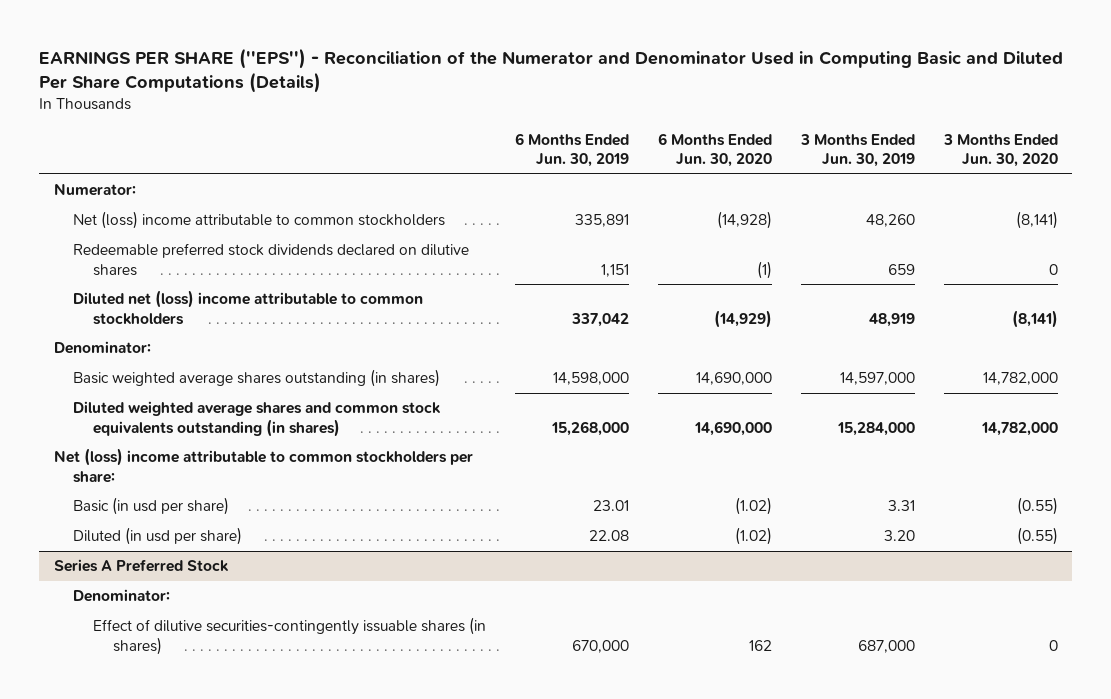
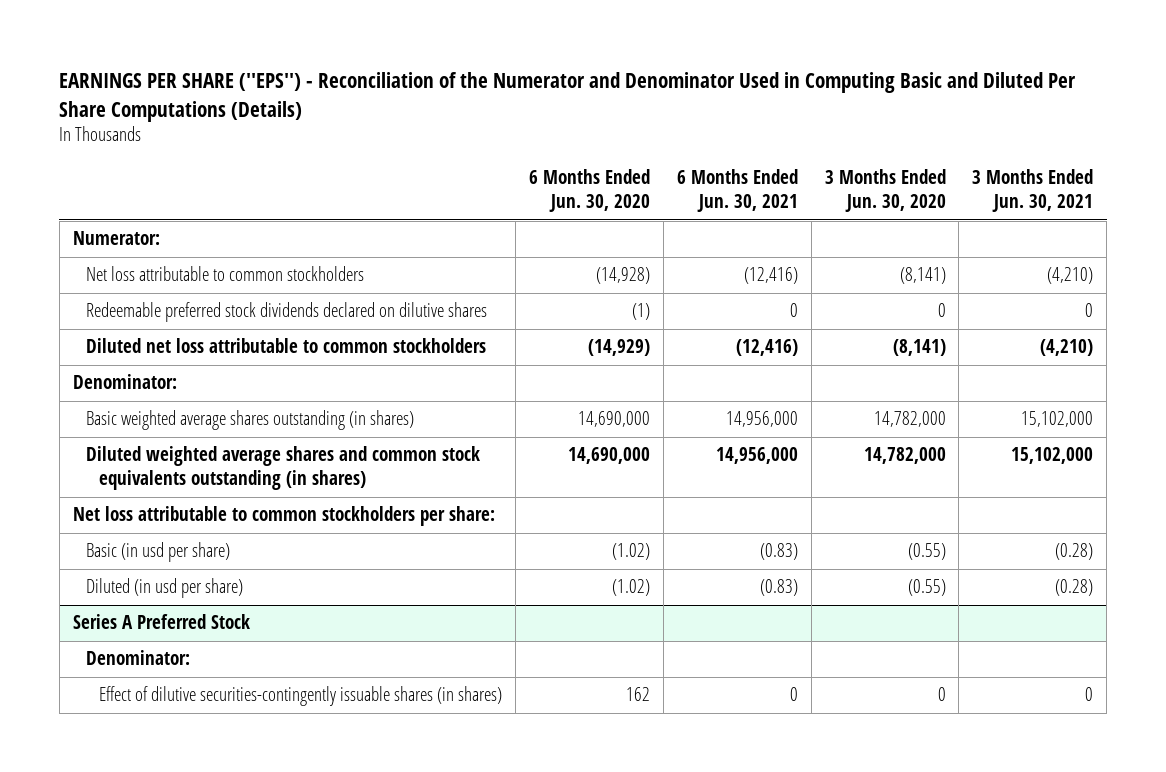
[514,132,629,168] 6 Months Ended Jun. 30, 2019 -> none
[799,133,915,168] 3 Months Ended Jun. 30, 2019 -> none
none -> [676,169,798,213] 6 Months Ended Jun. 30, 2021
none -> [972,169,1094,213] 3 Months Ended Jun. 30, 2021
[73,211,446,230] Net (loss) income attributable to common stockholders -> [85,266,364,282] Net loss attributable to common stockholders
[73,290,424,325] Diluted net (loss) income attributable to common stockholders -> [85,338,486,354] Diluted net loss attributable to common stockholders
[53,448,473,483] Net (loss) income attributable to common stockholders per share: -> [72,506,495,527] Net loss attributable to common stockholders per share:

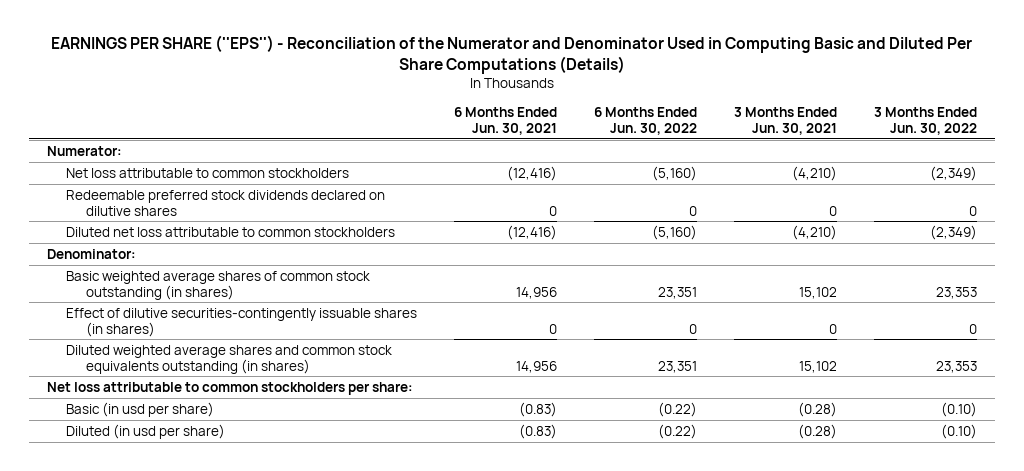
[528,169,650,213] 6 Months Ended Jun. 30, 2020 -> none
[824,169,946,213] 3 Months Ended Jun. 30, 2020 -> none
none -> [594,107,698,135] 6 Months Ended Jun. 30, 2022
none -> [873,107,977,135] 3 Months Ended Jun. 30, 2022
[85,410,414,431] Basic weighted average shares outstanding (in shares) -> [66,270,371,300] Basic weighted average shares of common stock outstanding (in shares)
[725,411,798,428] 14,956,000 -> [516,286,558,299] 14,956
[1021,411,1094,428] 15,102,000 -> [799,286,838,299] 15,102
none -> [66,307,418,337] Effect of dilutive securities-contingently issuable shares (in shares)
[715,447,798,465] 14,956,000 -> [516,360,558,373] 14,956
[1011,447,1094,465] 15,102,000 -> [799,360,838,373] 15,102
[72,614,250,630] Series A Preferred Stock -> none
[85,650,190,666] Denominator: -> none
[98,686,502,707] Effect of dilutive securities-contingently issuable shares (in shares) -> none

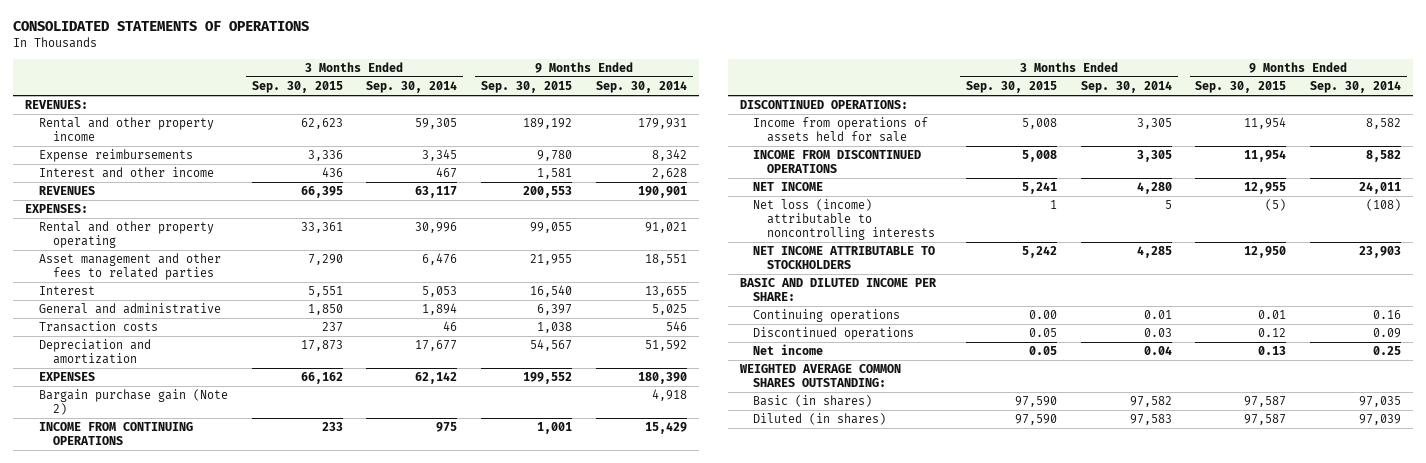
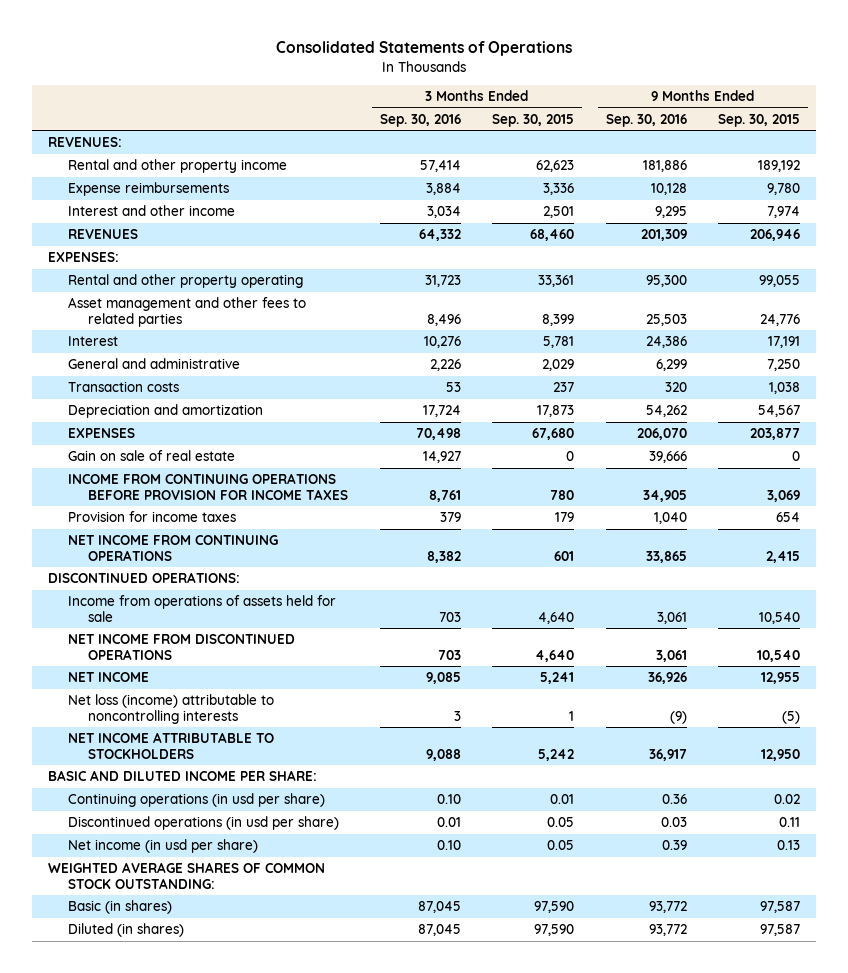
[13,21,310,32] CONSOLIDATED STATEMENTS OF OPERATIONS -> [276,41,573,57] Consolidated Statements of Operations
[366,81,458,94] Sep. 30, 2014 -> none
[595,81,687,94] Sep. 30, 2014 -> none
none -> [379,113,461,127] Sep. 30, 2016
none -> [605,113,687,127] Sep. 30, 2016
[321,167,343,178] 436 -> [543,206,575,219] 2,501
[537,168,573,180] 1,581 -> [767,206,801,219] 7,974
[300,186,343,199] 66,395 -> [530,229,575,242] 68,460
[523,186,573,199] 200,553 -> [750,229,801,242] 206,946
[307,254,343,266] 7,290 -> [542,313,575,326] 8,399
[530,254,573,266] 21,955 -> [760,313,801,326] 24,776
[307,286,343,298] 5,551 -> [543,336,575,349] 5,781
[530,285,573,298] 16,540 -> [768,336,801,349] 17,191
[307,304,343,316] 1,850 -> [542,359,575,372] 2,029
[537,304,573,316] 6,397 -> [767,359,801,372] 7,250
[38,389,228,415] Bargain purchase gain (Note 2) -> none
[300,372,343,385] 66,162 -> [532,428,575,441] 67,680
[523,372,573,385] 199,552 -> [750,428,801,441] 203,877
none -> [68,450,236,462] Gain on sale of real estate
[38,422,193,445] INCOME FROM CONTINUING OPERATIONS -> [68,473,349,500] INCOME FROM CONTINUING OPERATIONS BEFORE PROVISION FOR INCOME TAXES
[321,422,343,432] 233 -> [550,489,575,500] 780
[537,422,573,435] 1,001 -> [767,489,801,502] 3,069
none -> [68,511,237,523] Provision for income taxes
none -> [68,535,279,561] NET INCOME FROM CONTINUING OPERATIONS
[1021,118,1057,130] 5,008 -> [538,611,575,624] 4,640
[1244,117,1287,130] 11,954 -> [759,611,801,624] 10,540
[753,150,922,173] INCOME FROM DISCONTINUED OPERATIONS -> [68,634,296,660] NET INCOME FROM DISCONTINUED OPERATIONS
[1021,150,1057,163] 5,008 -> [535,649,575,662] 4,640
[1244,150,1287,163] 11,954 -> [757,649,801,662] 10,540
[753,309,901,323] Continuing operations -> [68,793,326,808] Continuing operations (in usd per share)
[1028,310,1057,320] 0.00 -> [550,794,575,805] 0.01
[1258,310,1287,320] 0.01 -> [774,794,801,805] 0.02
[753,327,915,341] Discontinued operations -> [68,816,340,831] Discontinued operations (in usd per share)
[1258,328,1287,338] 0.12 -> [779,817,801,828] 0.11
[753,344,824,356] Net income -> [68,839,259,854] Net income (in usd per share)
[738,364,901,387] WEIGHTED AVERAGE COMMON SHARES OUTSTANDING: -> [47,862,325,889] WEIGHTED AVERAGE SHARES OF COMMON STOCK OUTSTANDING:

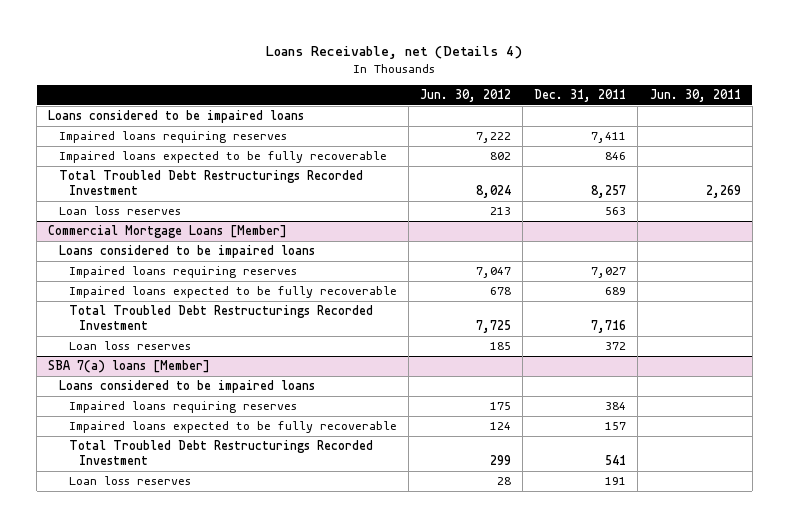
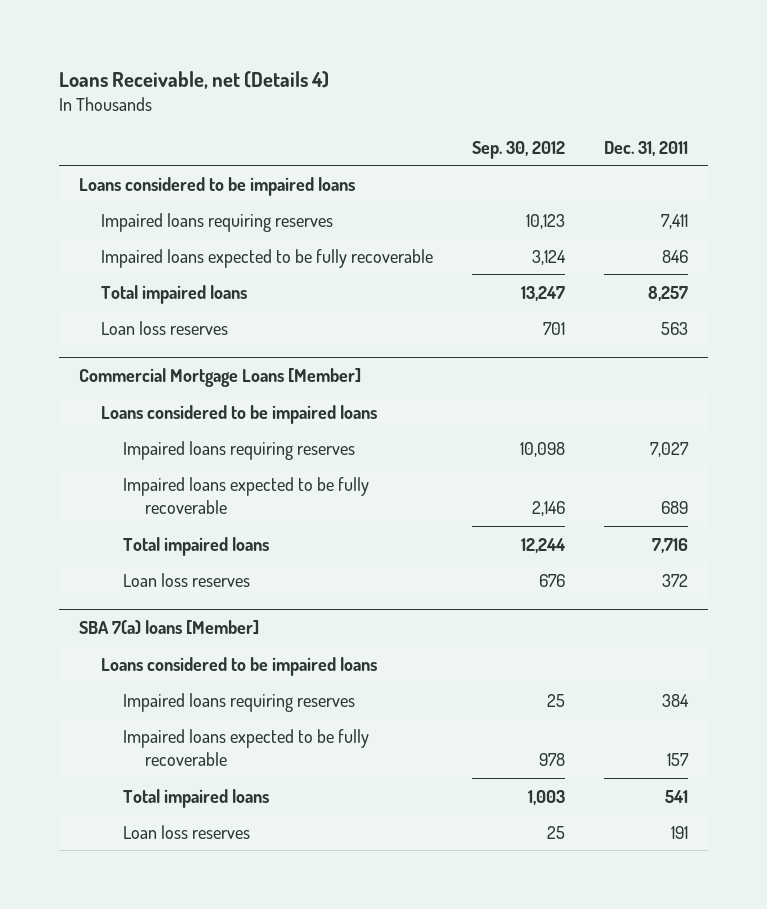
[420,89,512,103] Jun. 30, 2012 -> none
[649,89,741,103] Jun. 30, 2011 -> none
none -> [472,140,566,159] Sep. 30, 2012
[58,170,363,196] Total Troubled Debt Restructurings Recorded Investment -> [100,284,247,304] Total impaired loans
[68,305,373,331] Total Troubled Debt Restructurings Recorded Investment -> [123,536,270,556] Total impaired loans
[68,440,373,466] Total Troubled Debt Restructurings Recorded Investment -> [123,788,270,808] Total impaired loans

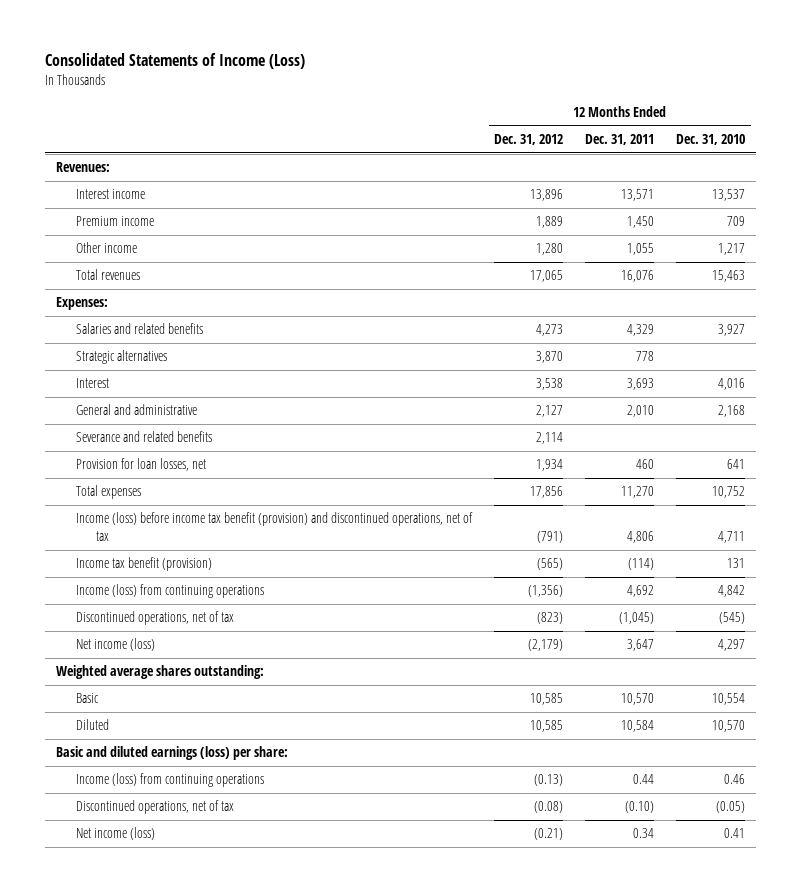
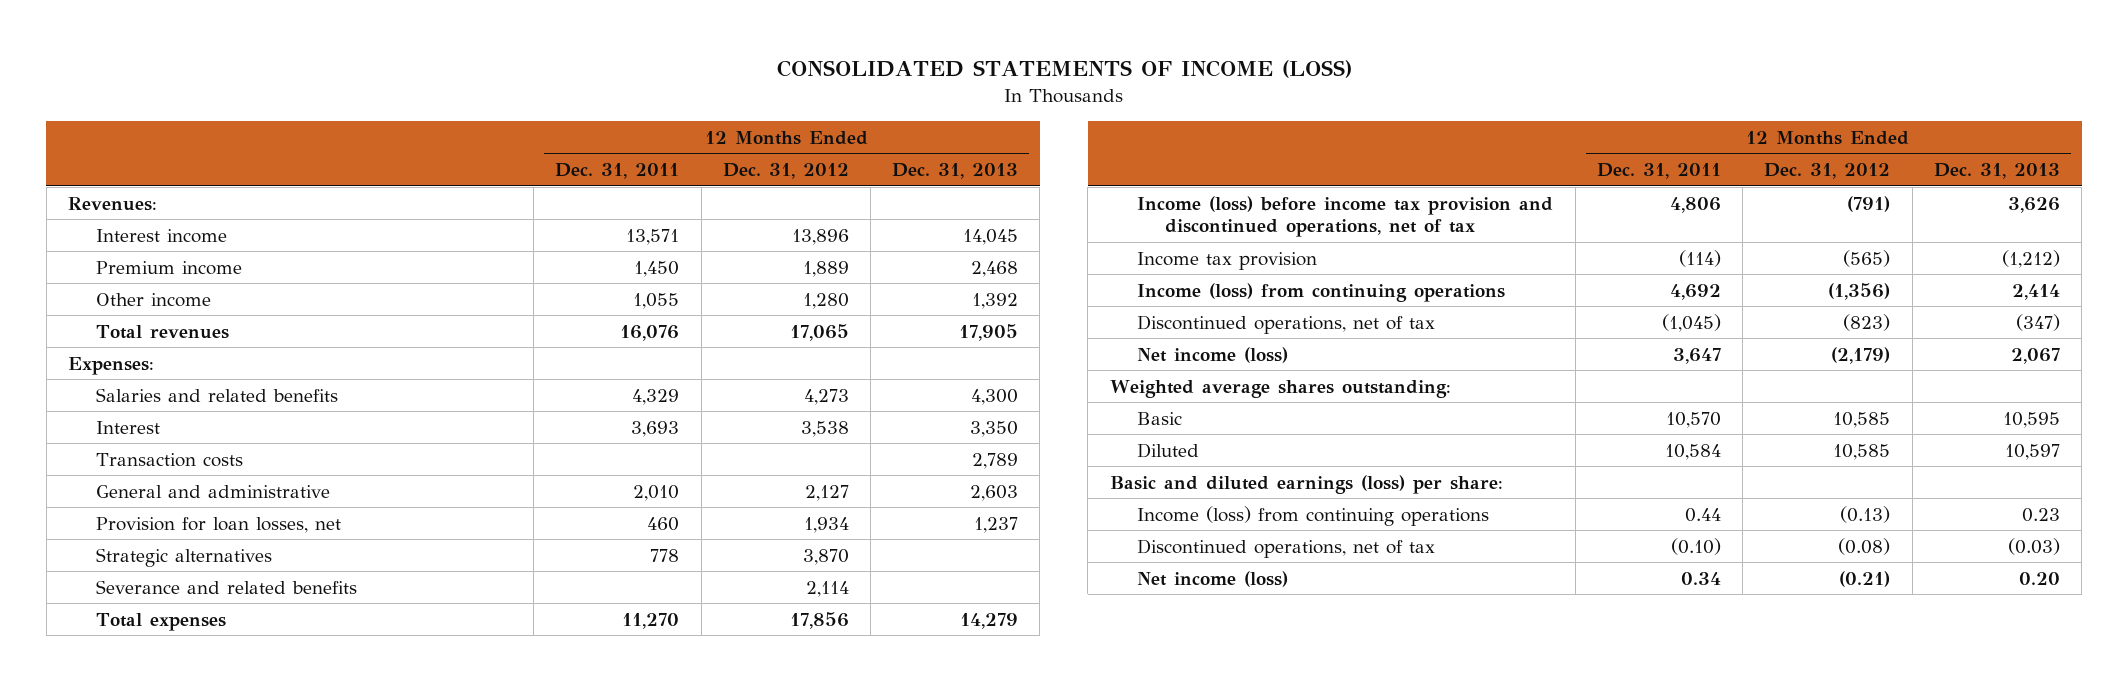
[44,53,305,70] Consolidated Statements of Income (Loss) -> [776,60,1352,79] CONSOLIDATED STATEMENTS OF INCOME (LOSS)
[676,134,746,146] Dec. 31, 2010 -> none
none -> [892,163,1019,180] Dec. 31, 2013
none -> [95,452,243,467] Transaction costs
[76,350,168,365] Strategic alternatives -> [95,547,272,567] Strategic alternatives
[76,431,213,443] Severance and related benefits -> [95,579,357,594] Severance and related benefits
[76,512,474,542] Income (loss) before income tax benefit (provision) and discontinued operations, net of tax -> [1137,195,1554,238] Income (loss) before income tax provision and discontinued operations, net of tax
[76,557,213,572] Income tax benefit (provision) -> [1137,251,1318,270] Income tax provision

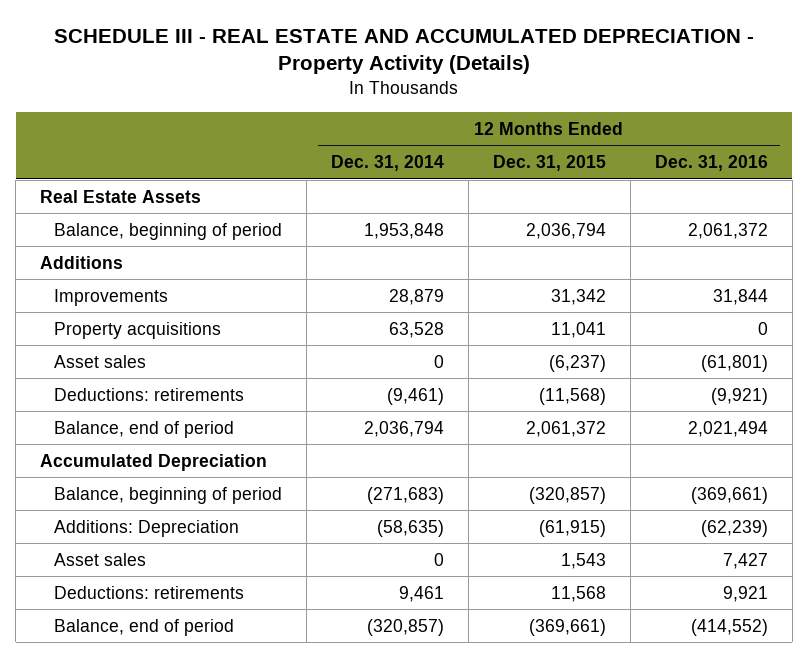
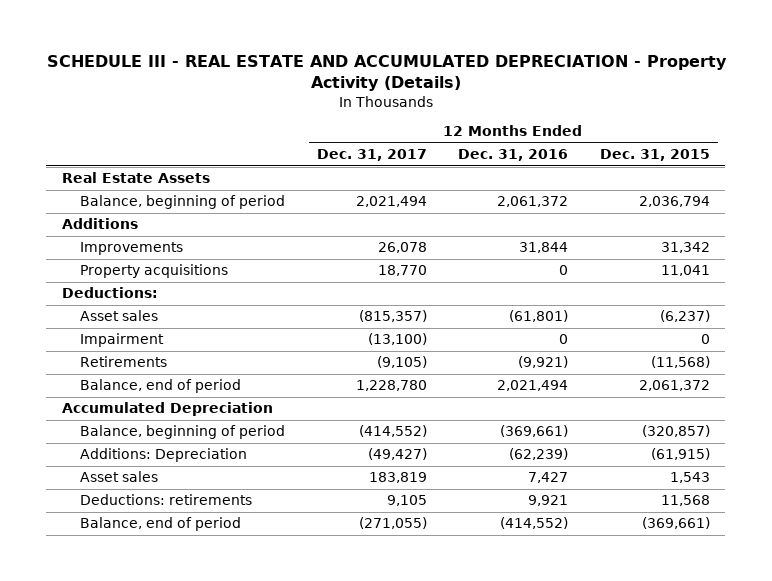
[330,154,444,171] Dec. 31, 2014 -> none
none -> [316,149,427,162] Dec. 31, 2017
none -> [62,287,159,299] Deductions:
none -> [80,333,165,348] Impairment
[53,387,244,401] Deductions: retirements -> [80,356,168,368] Retirements

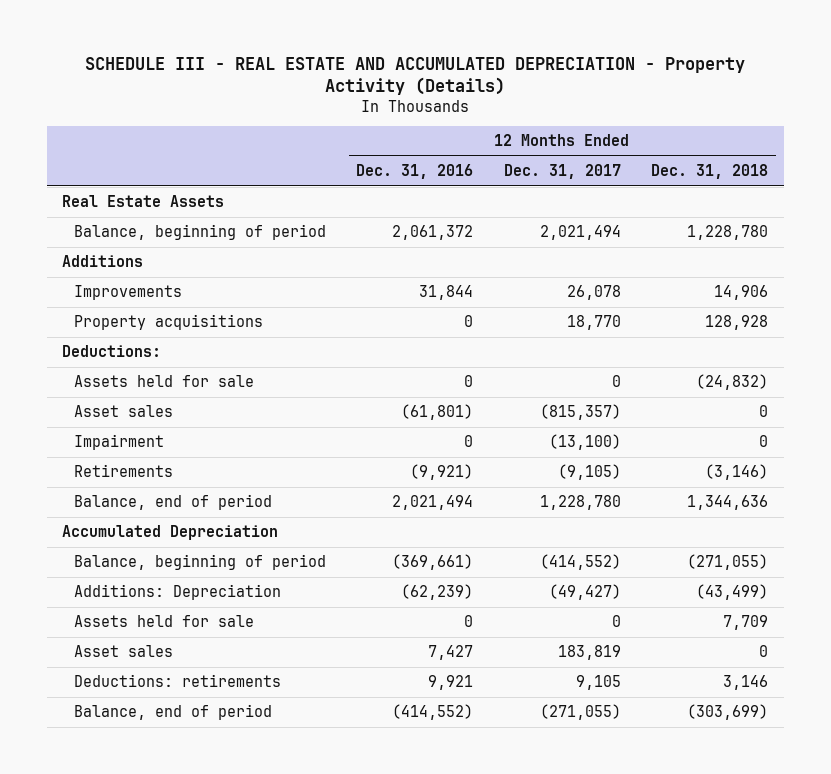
[599,149,710,162] Dec. 31, 2015 -> none
none -> [651,164,769,180] Dec. 31, 2018
none -> [73,375,254,388] Assets held for sale
none -> [73,615,254,628] Assets held for sale

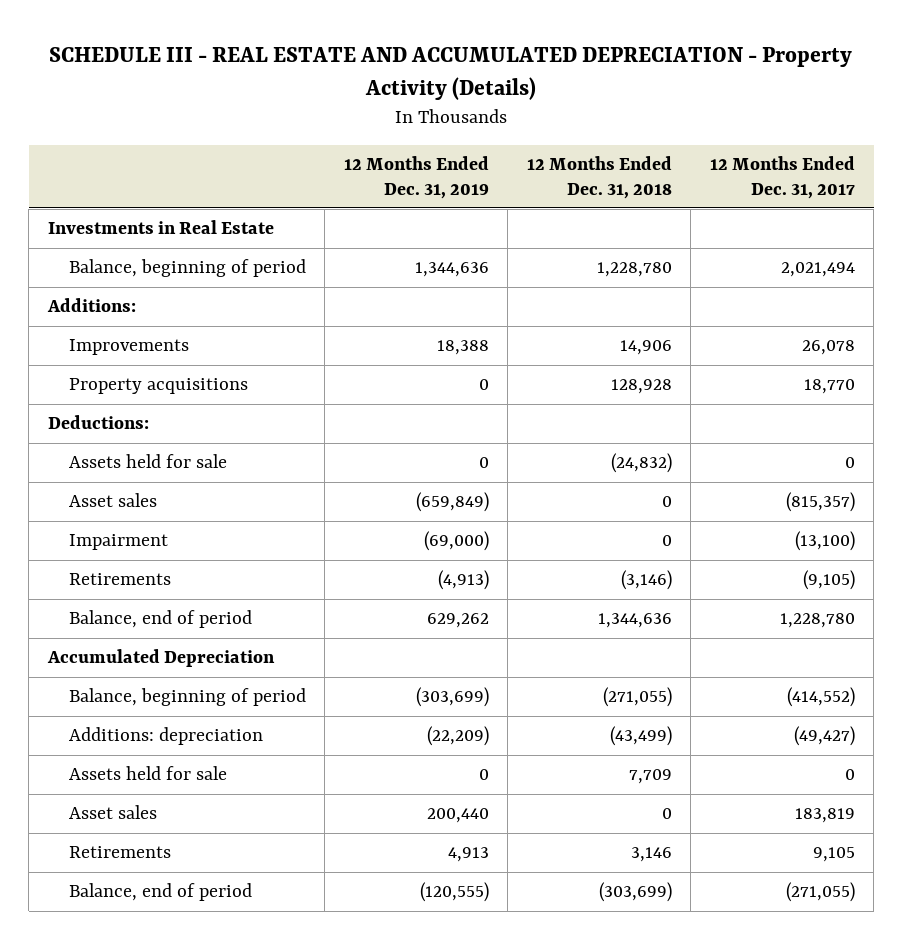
[356,164,474,180] Dec. 31, 2016 -> none
none -> [343,155,489,199] 12 Months Ended Dec. 31, 2019
[62,195,225,208] Real Estate Assets -> [47,220,274,235] Investments in Real Estate
[62,255,144,268] Additions -> [46,298,136,313] Additions:
[73,584,281,601] Additions: Depreciation -> [68,727,263,746] Additions: depreciation
[73,674,281,688] Deductions: retirements -> [68,846,171,859] Retirements

